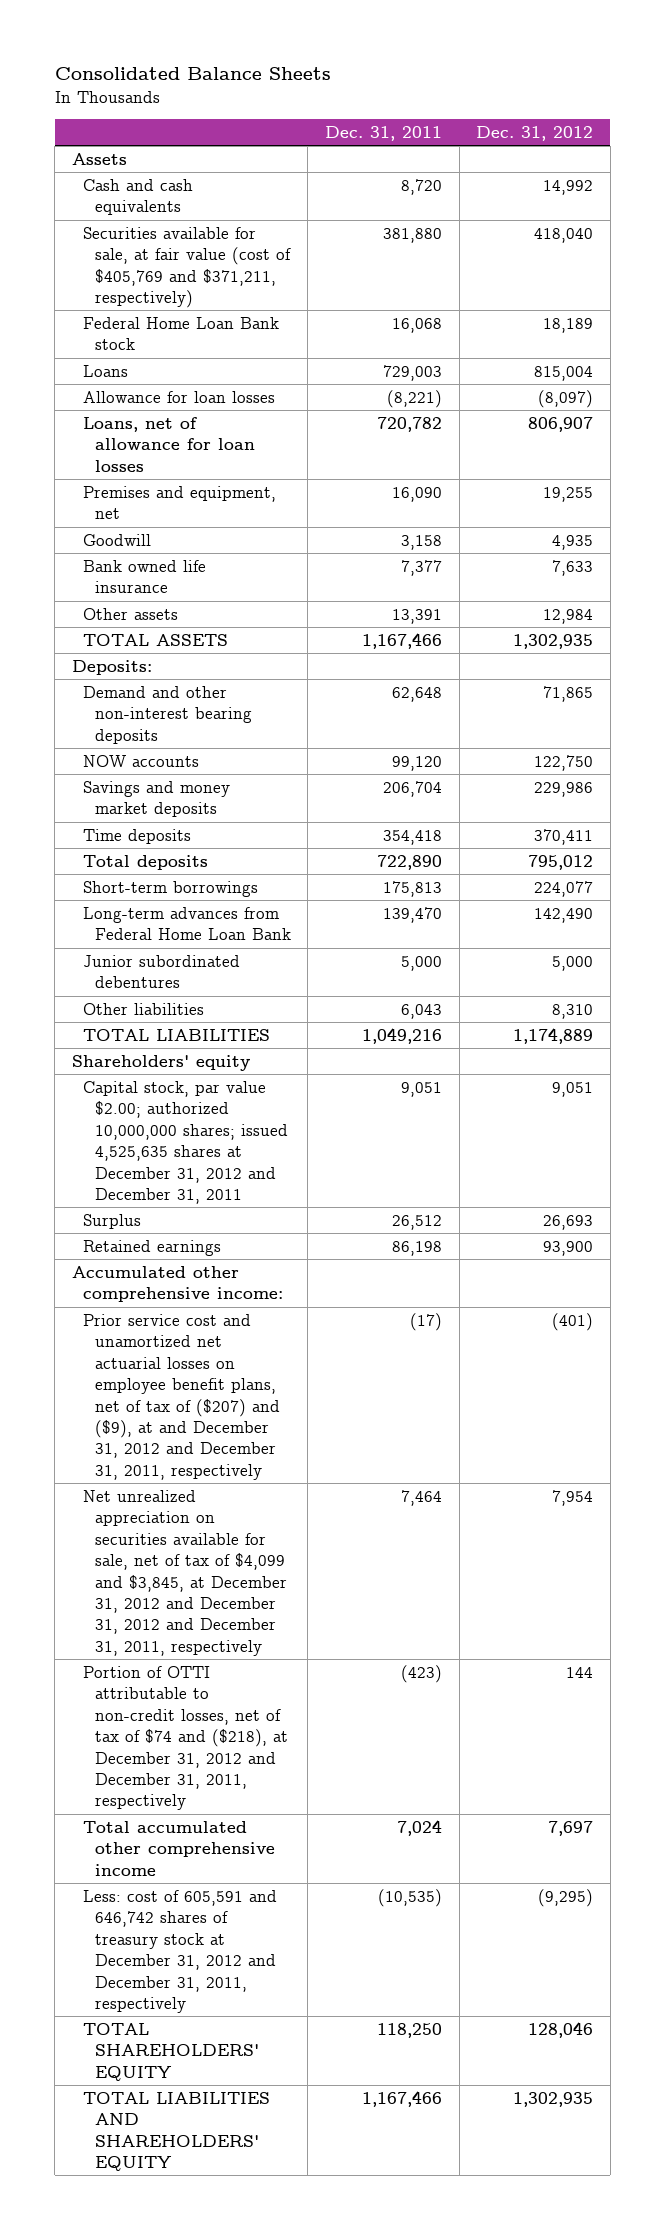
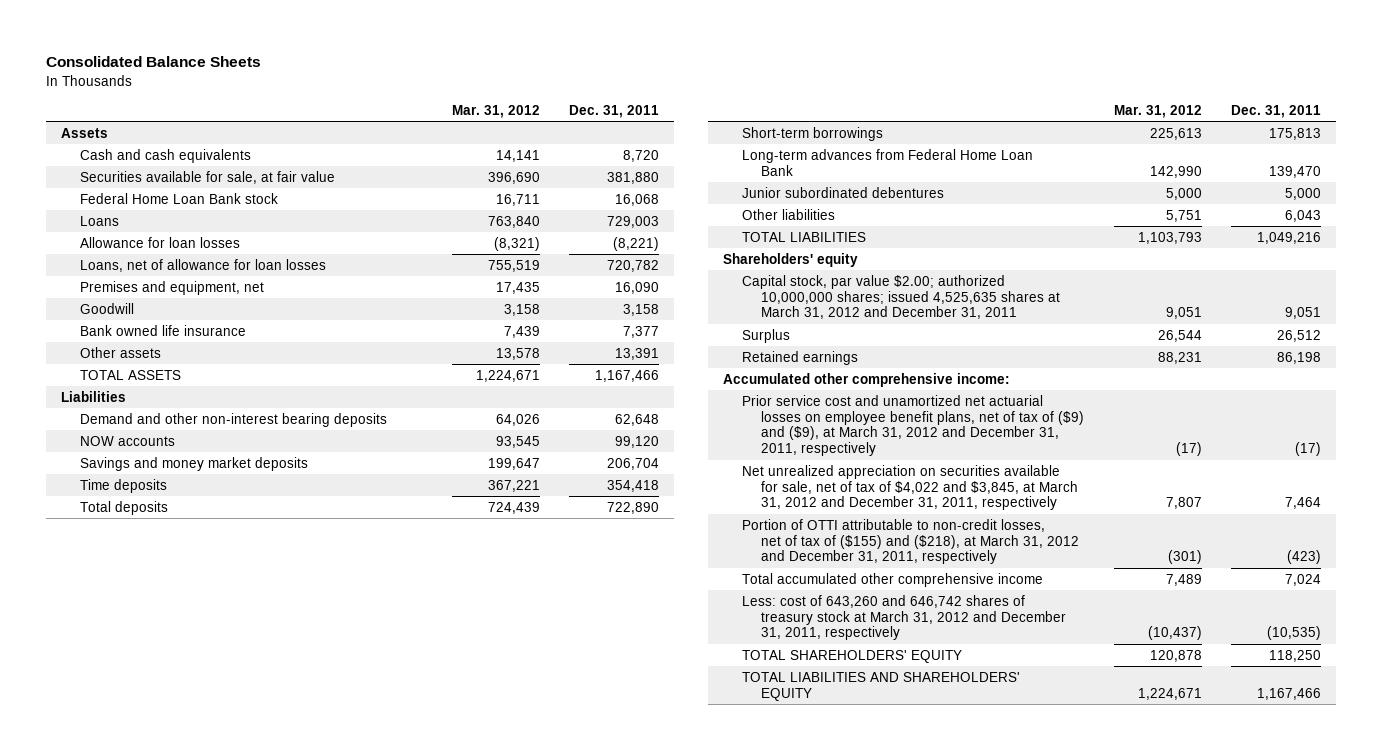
[476,125,594,141] Dec. 31, 2012 -> none
none -> [451,104,540,118] Mar. 31, 2012
[83,226,291,309] Securities available for sale, at fair value (cost of $405,769 and $371,211, respectively) -> [80,170,336,184] Securities available for sale, at fair value
[71,659,152,675] Deposits: -> none
none -> [60,390,126,402] Liabilities
[83,1080,288,1204] Capital stock, par value $2.00; authorized 10,000,000 shares; issued 4,525,635 shares at December 31, 2012 and December 31, 2011 -> [742,274,1061,320] Capital stock, par value $2.00; authorized 10,000,000 shares; issued 4,525,635 shares at March 31, 2012 and December 31, 2011
[83,1313,280,1480] Prior service cost and unamortized net actuarial losses on employee benefit plans, net of tax of ($207) and ($9), at and December 31, 2012 and December 31, 2011, respectively -> [742,394,1085,457] Prior service cost and unamortized net actuarial losses on employee benefit plans, net of tax of ($9) and ($9), at March 31, 2012 and December 31, 2011, respectively
[83,1489,287,1656] Net unrealized appreciation on securities available for sale, net of tax of $4,099 and $3,845, at December 31, 2012 and December 31, 2012 and December 31, 2011, respectively -> [742,464,1079,511] Net unrealized appreciation on securities available for sale, net of tax of $4,022 and $3,845, at March 31, 2012 and December 31, 2011, respectively
[83,1665,288,1811] Portion of OTTI attributable to non-credit losses, net of tax of $74 and ($218), at December 31, 2012 and December 31, 2011, respectively -> [742,518,1080,565] Portion of OTTI attributable to non-credit losses, net of tax of ($155) and ($218), at March 31, 2012 and December 31, 2011, respectively
[83,1889,278,2013] Less: cost of 605,591 and 646,742 shares of treasury stock at December 31, 2012 and December 31, 2011, respectively -> [742,594,1067,641] Less: cost of 643,260 and 646,742 shares of treasury stock at March 31, 2012 and December 31, 2011, respectively

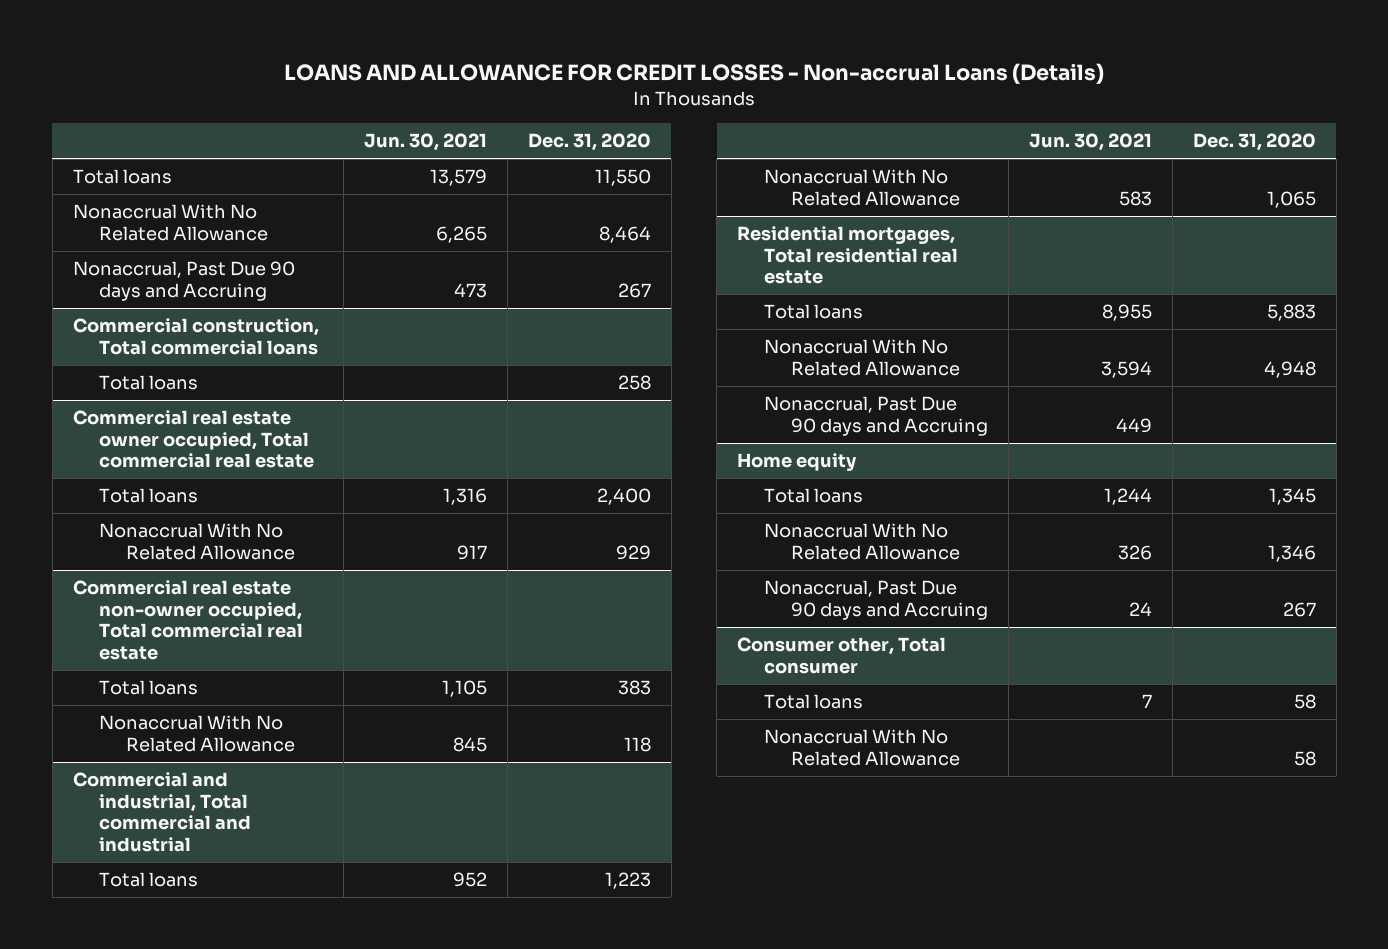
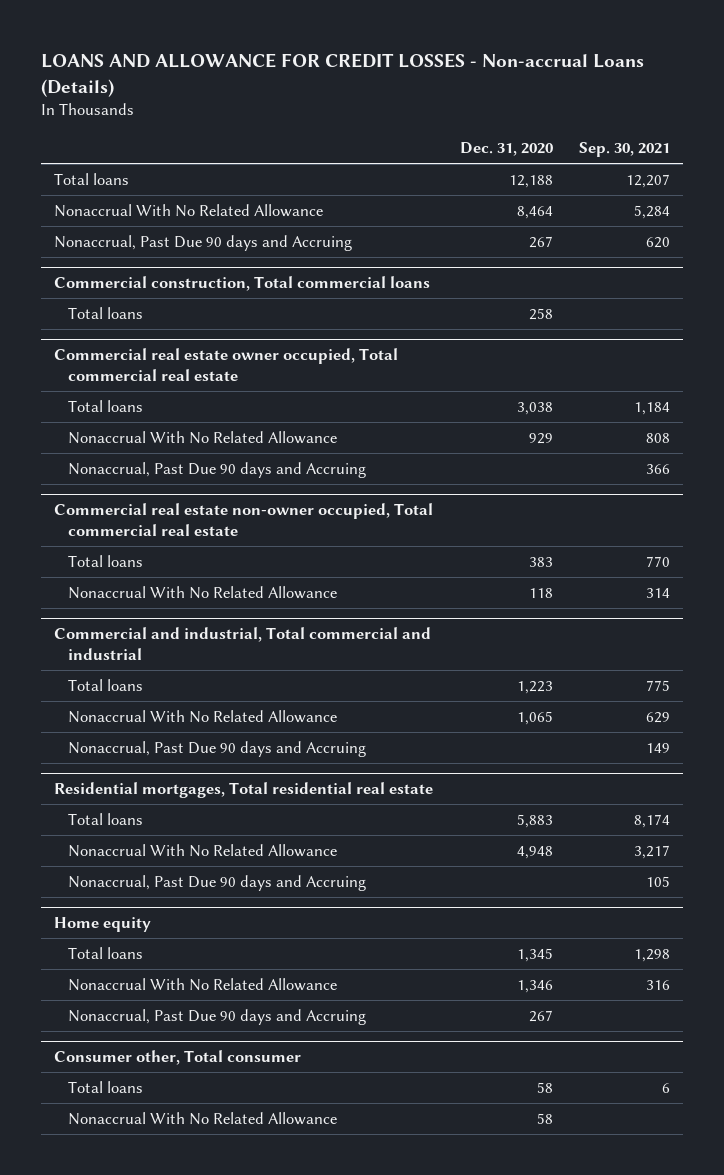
[363,133,487,152] Jun. 30, 2021 -> none
none -> [578,142,670,158] Sep. 30, 2021
[594,169,651,187] 11,550 -> [508,174,553,188] 12,188
[596,488,651,506] 2,400 -> [516,401,553,415] 3,038
none -> [68,461,367,478] Nonaccrual, Past Due 90 days and Accruing
none -> [68,740,367,757] Nonaccrual, Past Due 90 days and Accruing

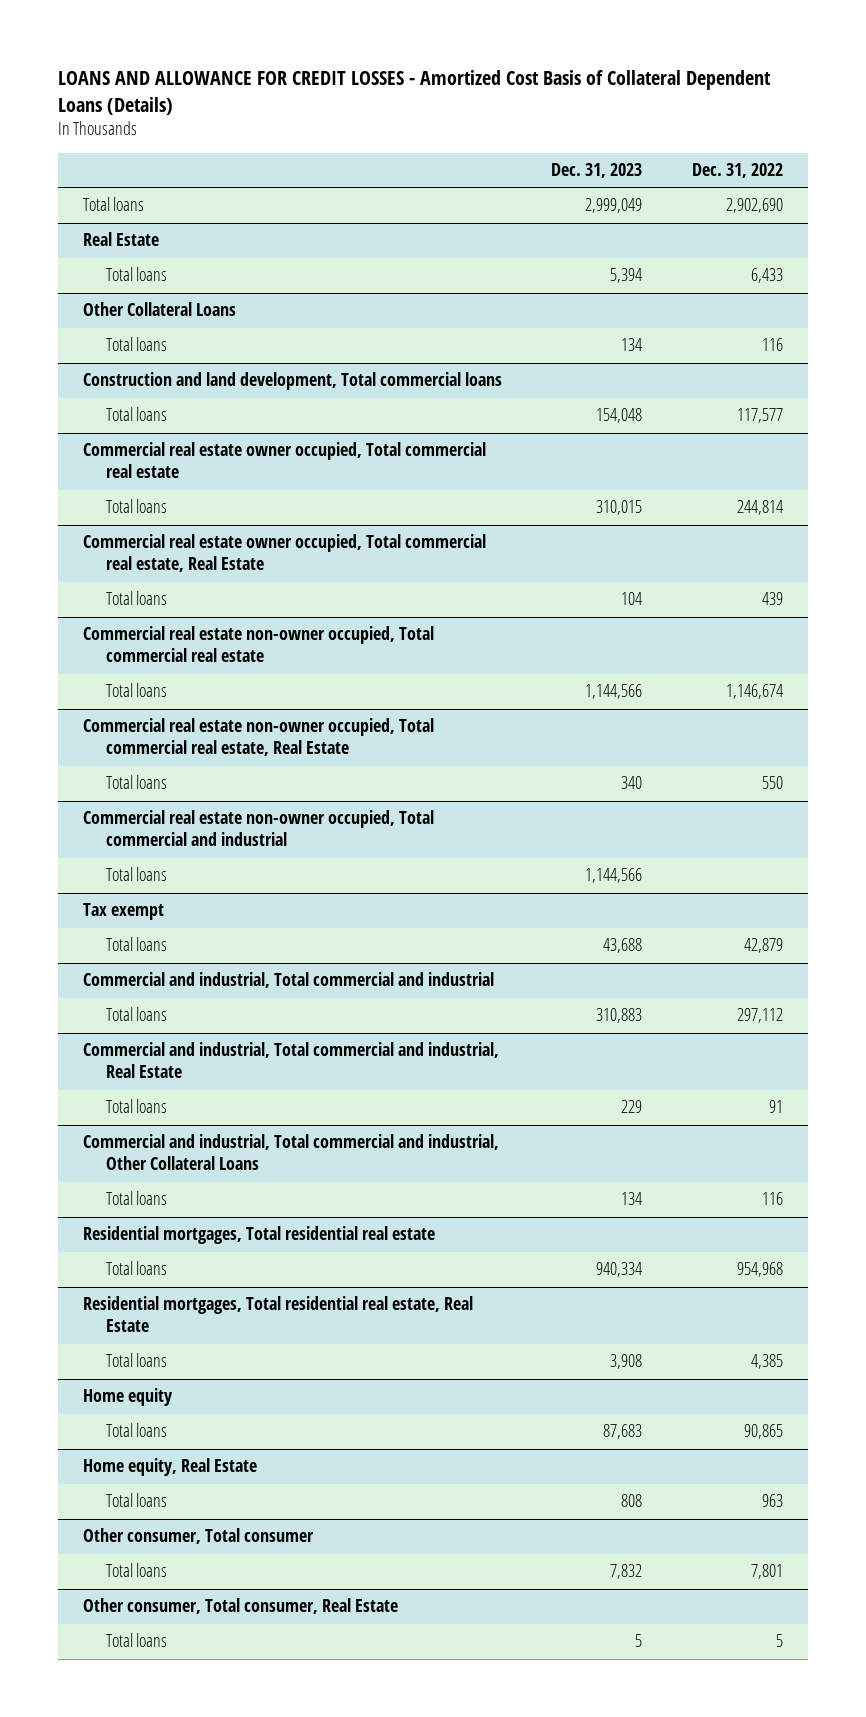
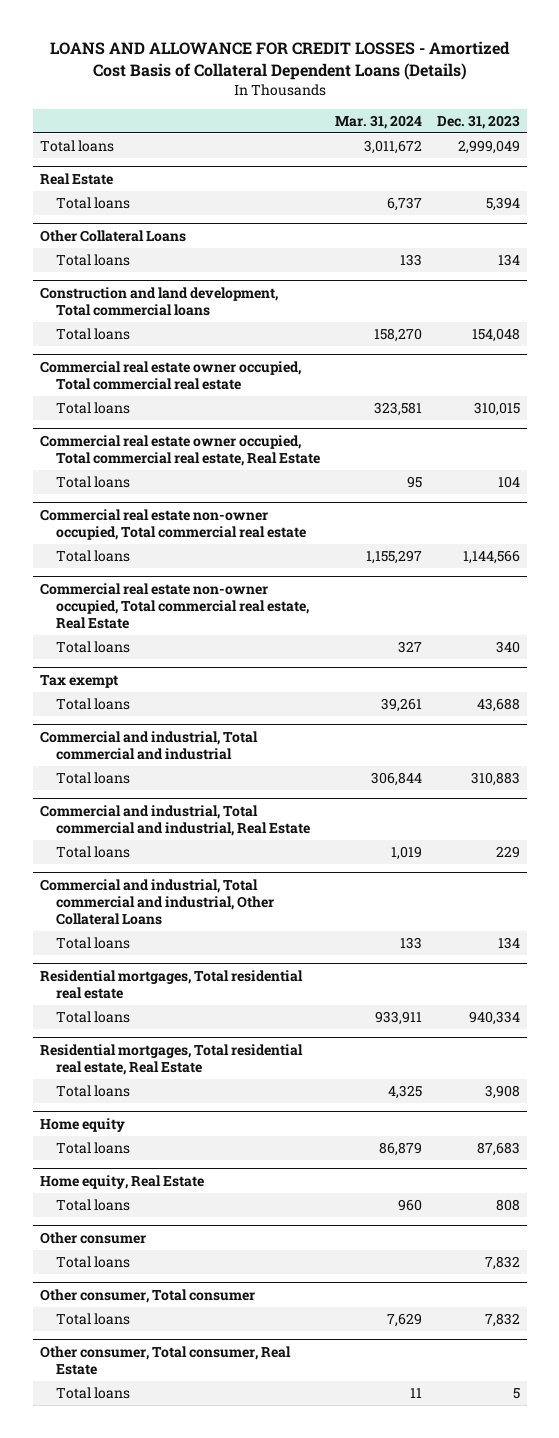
[691,163,783,179] Dec. 31, 2022 -> none
none -> [334,114,422,129] Mar. 31, 2024
[82,810,434,847] Commercial real estate non-owner occupied, Total commercial and industrial -> none
[105,867,167,882] Total loans -> none
none -> [39,1231,146,1244] Other consumer
none -> [56,1256,131,1269] Total loans

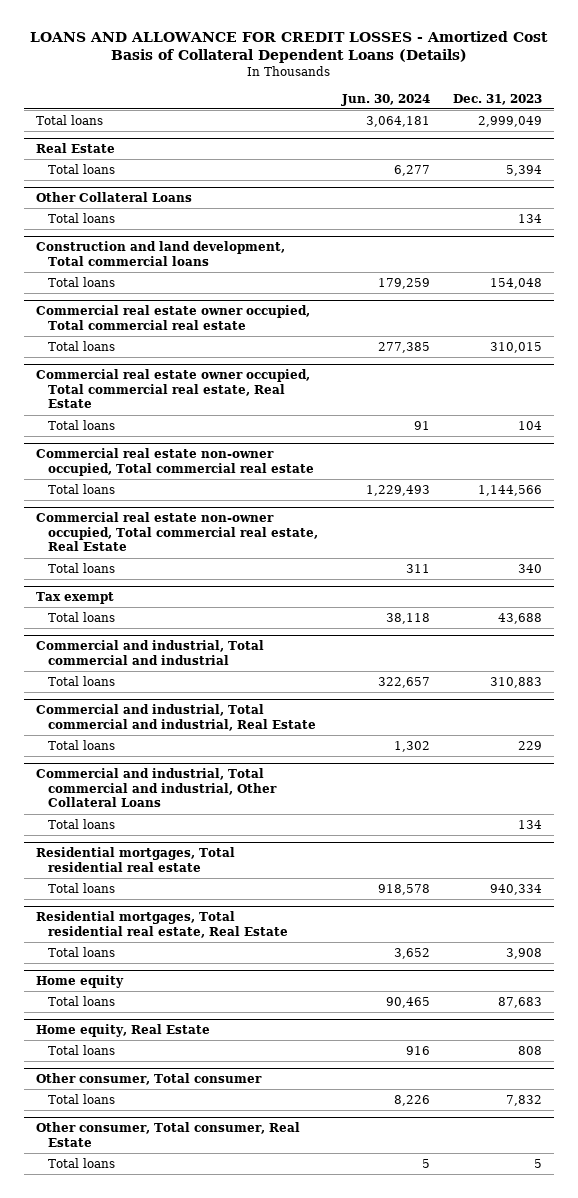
[334,114,422,129] Mar. 31, 2024 -> none
none -> [340,93,430,106] Jun. 30, 2024
[39,1231,146,1244] Other consumer -> none
[56,1256,131,1269] Total loans -> none

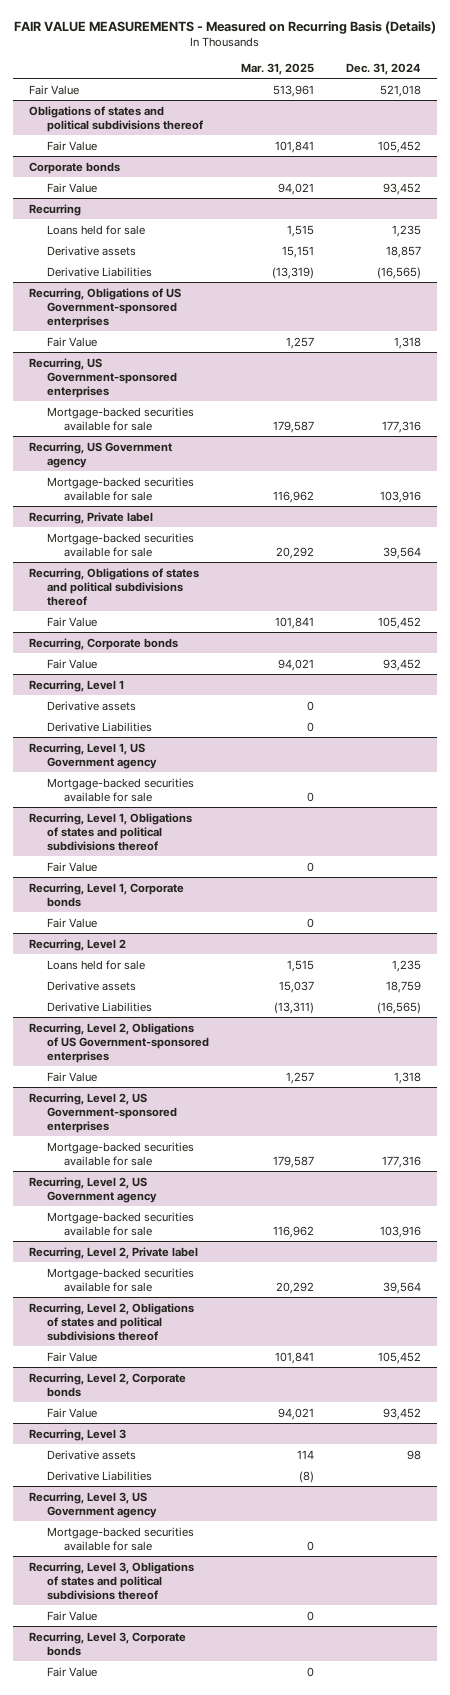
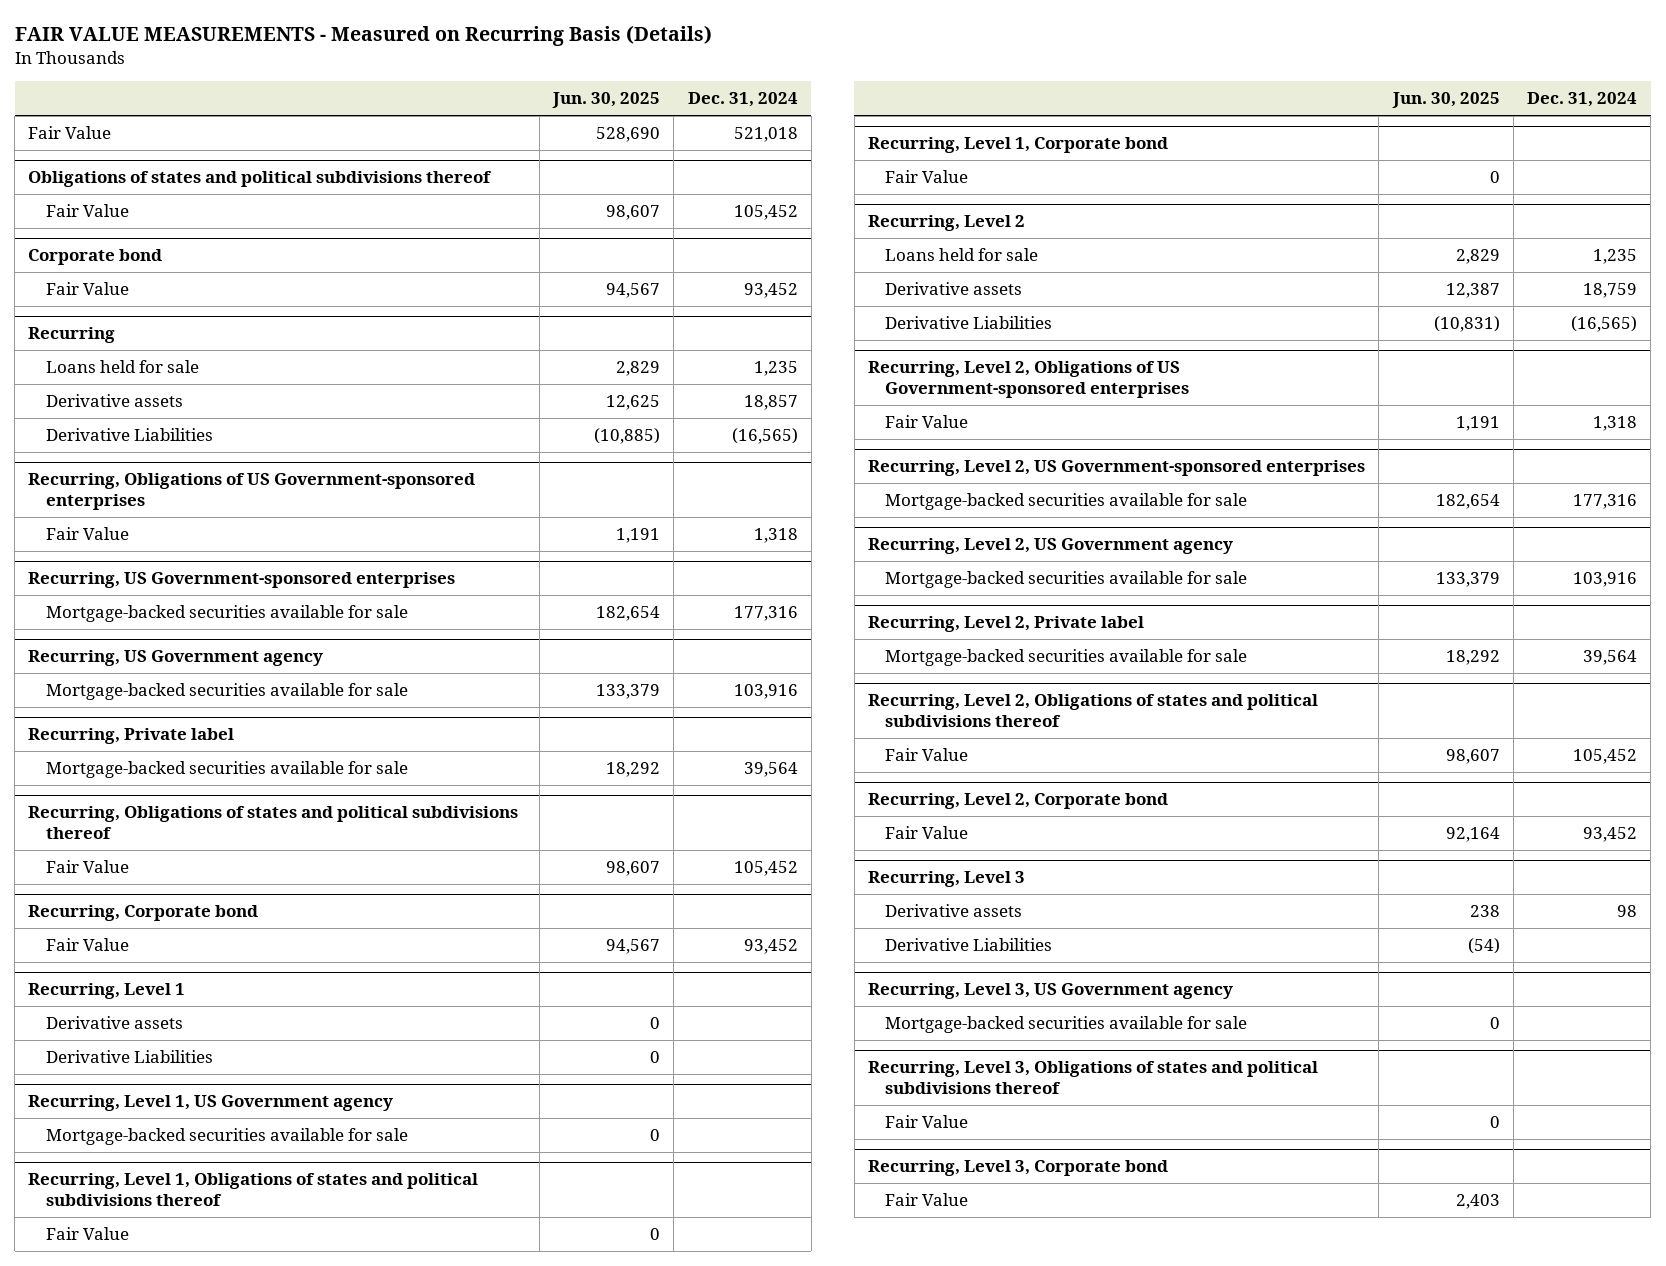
[240,62,314,75] Mar. 31, 2025 -> none
none -> [552,92,661,109] Jun. 30, 2025
[29,161,121,174] Corporate bonds -> [28,249,163,266] Corporate bond
[29,637,179,650] Recurring, Corporate bonds -> [28,905,259,922] Recurring, Corporate bond
[29,882,185,907] Recurring, Level 1, Corporate bonds -> [867,137,1168,154] Recurring, Level 1, Corporate bond
[29,1372,187,1397] Recurring, Level 2, Corporate bonds -> [867,793,1168,810] Recurring, Level 2, Corporate bond
[29,1631,187,1656] Recurring, Level 3, Corporate bonds -> [867,1160,1168,1177] Recurring, Level 3, Corporate bond

